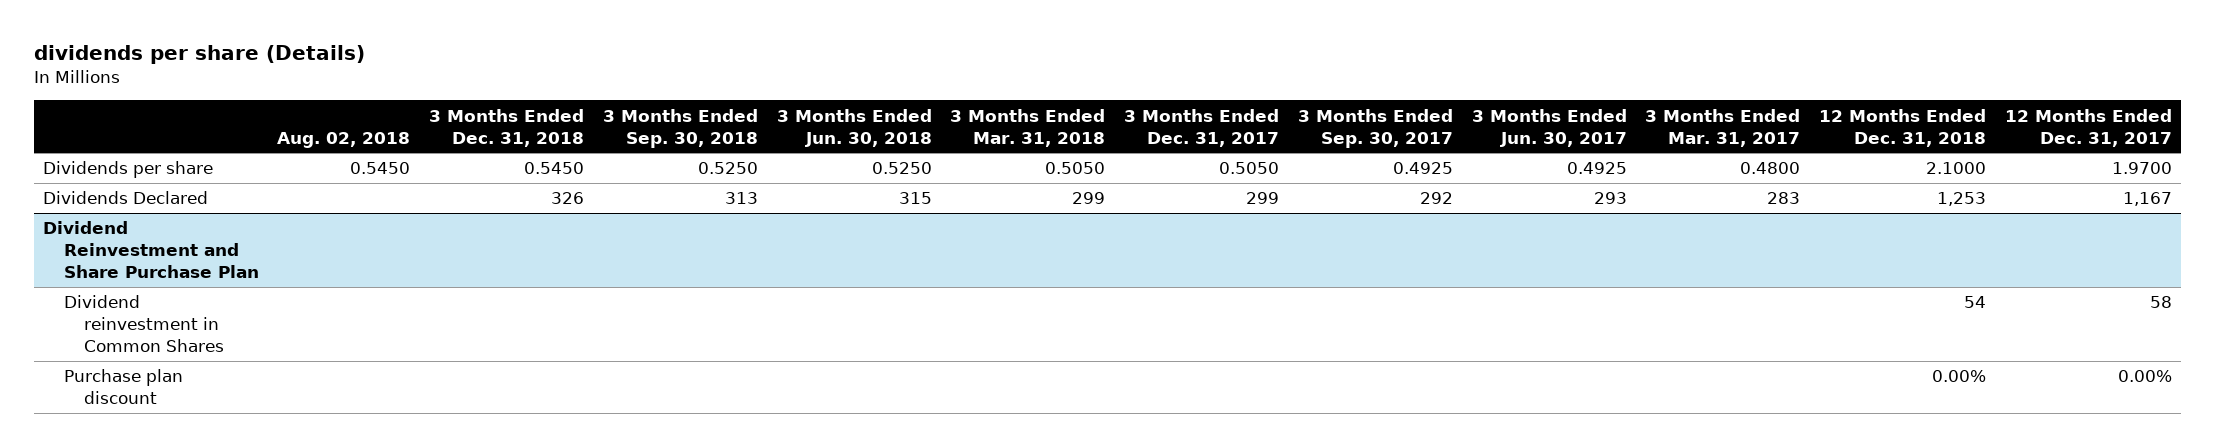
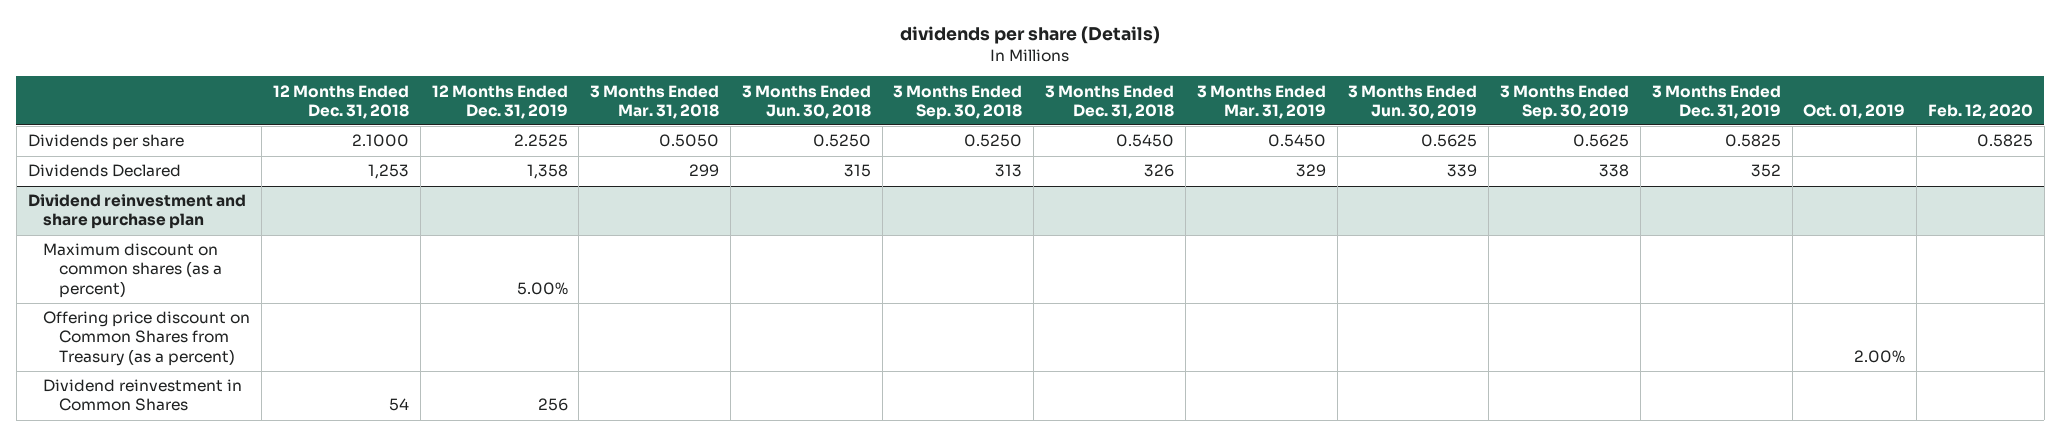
[277,131,411,148] Aug. 02, 2018 -> none
[1124,108,1280,147] 3 Months Ended Dec. 31, 2017 -> none
[1297,108,1453,148] 3 Months Ended Sep. 30, 2017 -> none
[1471,108,1627,147] 3 Months Ended Jun. 30, 2017 -> none
[1645,108,1801,147] 3 Months Ended Mar. 31, 2017 -> none
[2004,108,2172,147] 12 Months Ended Dec. 31, 2017 -> none
none -> [431,84,568,119] 12 Months Ended Dec. 31, 2019
none -> [1196,84,1326,119] 3 Months Ended Mar. 31, 2019
none -> [1348,84,1478,119] 3 Months Ended Jun. 30, 2019
none -> [1500,84,1630,120] 3 Months Ended Sep. 30, 2019
none -> [1651,84,1781,119] 3 Months Ended Dec. 31, 2019
none -> [1803,103,1906,119] Oct. 01, 2019
none -> [1927,103,2033,119] Feb. 12, 2020
[43,221,259,279] Dividend Reinvestment and Share Purchase Plan -> [27,194,246,230] Dividend reinvestment and share purchase plan
none -> [43,243,222,298] Maximum discount on common shares (as a percent)
none -> [43,311,251,366] Offering price discount on Common Shares from Treasury (as a percent)
[63,369,183,405] Purchase plan discount -> none

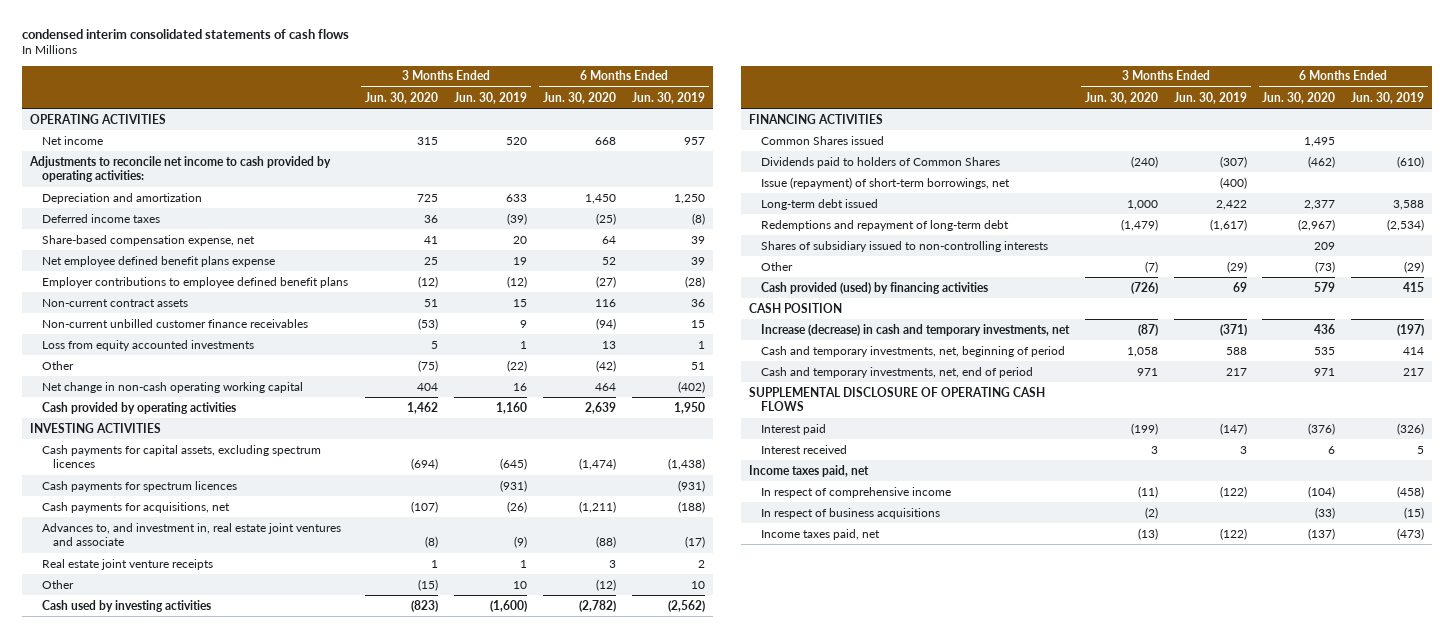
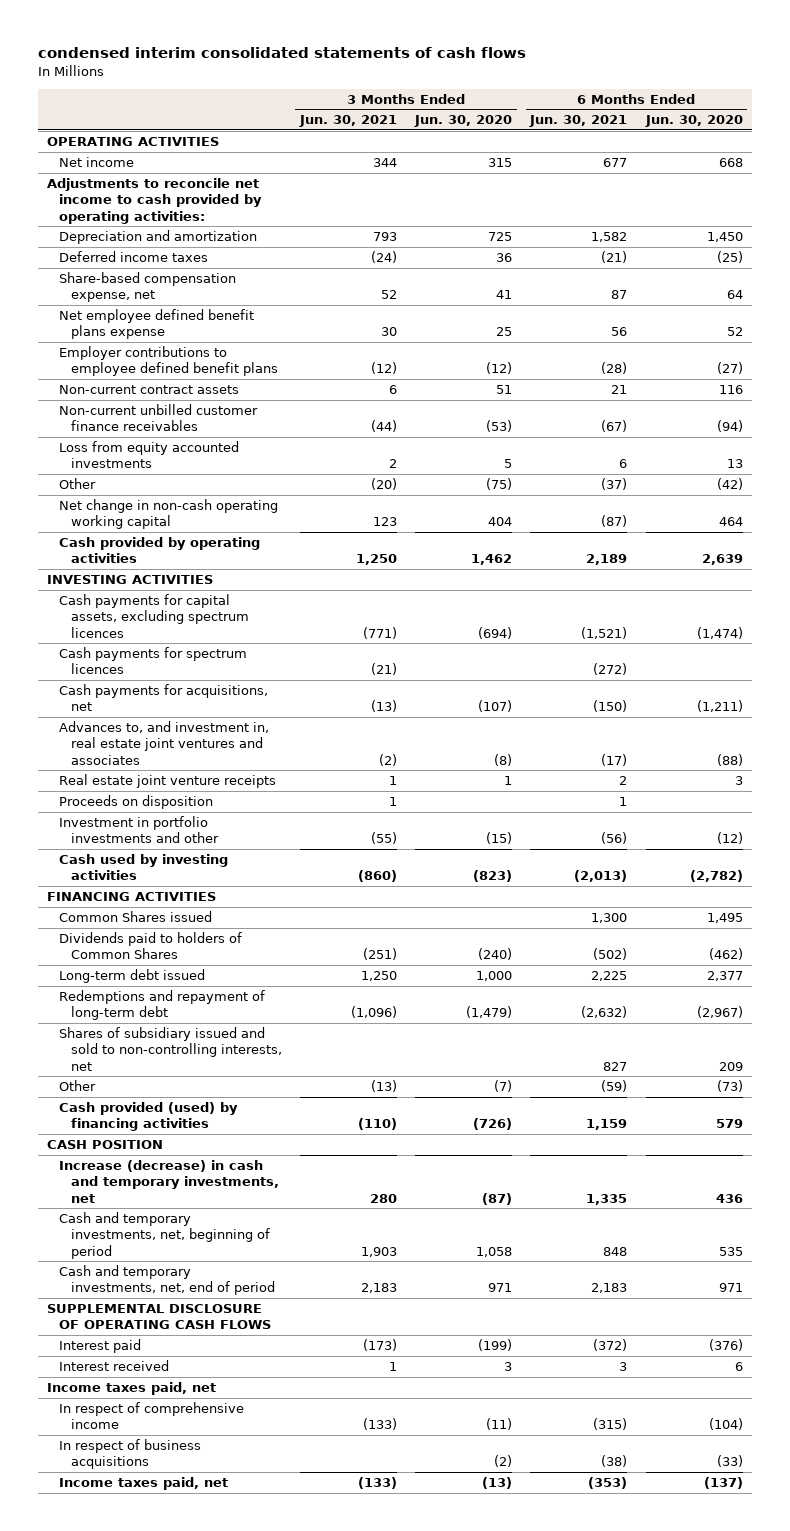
[454,91,528,104] Jun. 30, 2019 -> none
[631,91,705,104] Jun. 30, 2019 -> none
none -> [298,115,397,128] Jun. 30, 2021
none -> [529,115,628,128] Jun. 30, 2021
[41,522,341,547] Advances to, and investment in, real estate joint ventures and associate -> [59,720,270,765] Advances to, and investment in, real estate joint ventures and associates
none -> [59,794,214,809] Proceeds on disposition
[41,579,74,589] Other -> [59,815,219,844] Investment in portfolio investments and other
[760,176,1010,189] Issue (repayment) of short-term borrowings, net -> none
[760,240,1048,252] Shares of subsidiary issued to non-controlling interests -> [59,1026,282,1071] Shares of subsidiary issued and sold to non-controlling interests, net

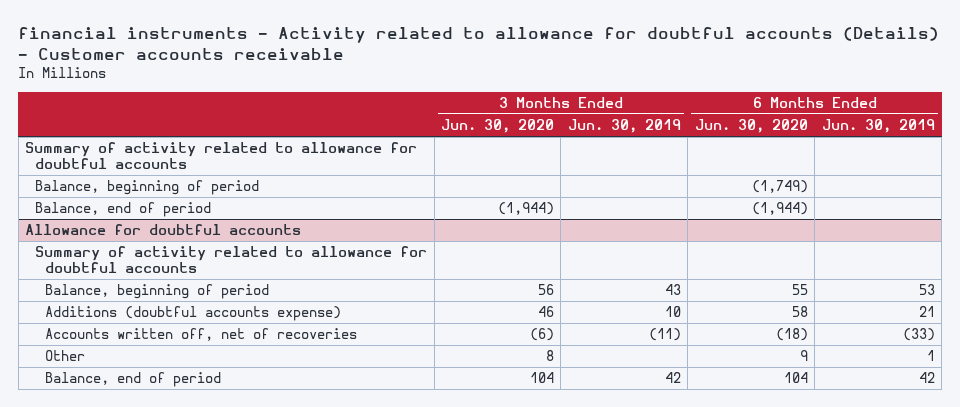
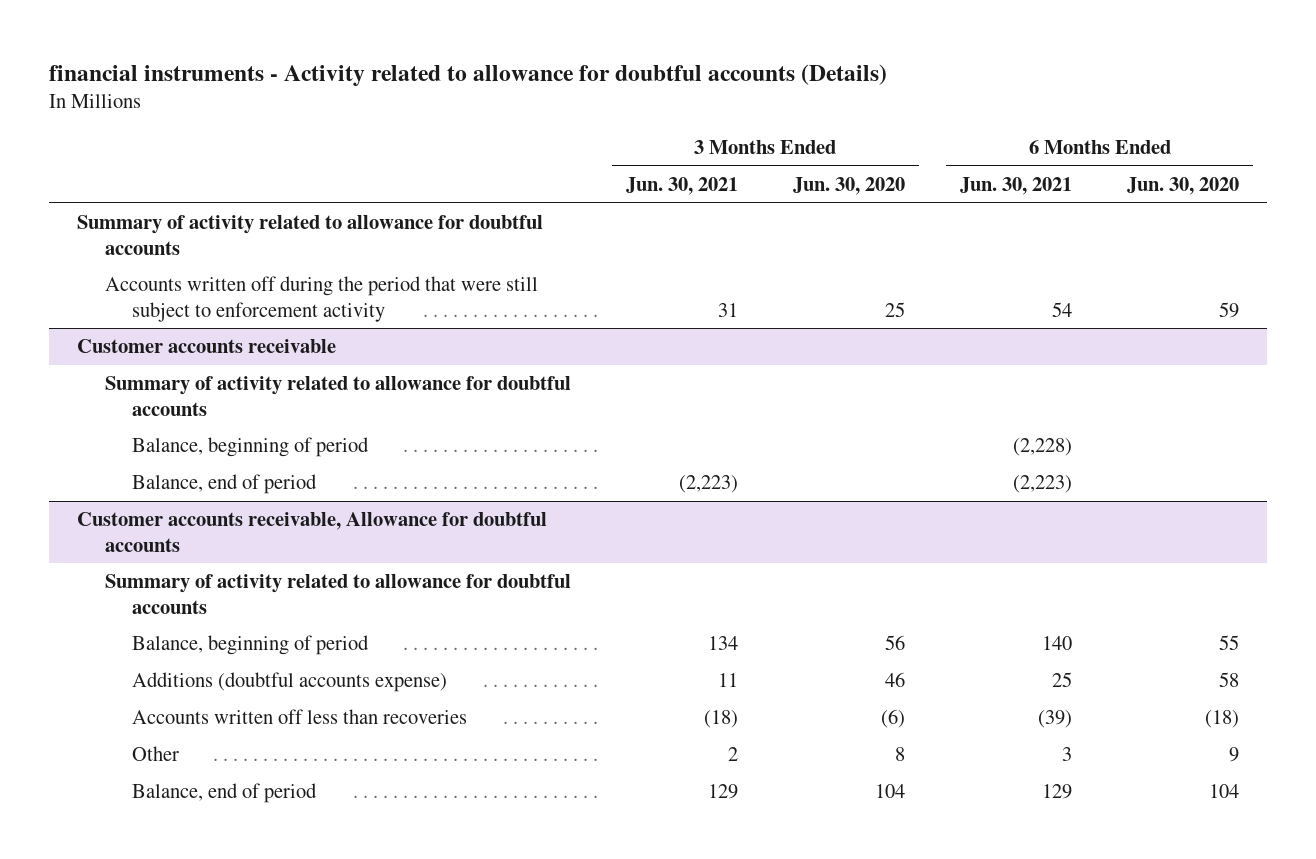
[18,27,940,61] financial instruments - Activity related to allowance for doubtful accounts (Details) - Customer accounts receivable -> [49,63,888,86] financial instruments - Activity related to allowance for doubtful accounts (Details)
[567,119,681,134] Jun. 30, 2019 -> none
[821,119,935,134] Jun. 30, 2019 -> none
none -> [625,177,738,196] Jun. 30, 2021
none -> [959,177,1072,196] Jun. 30, 2021
[35,180,260,196] Balance, beginning of period -> none
[35,202,212,218] Balance, end of period -> none
none -> [104,276,538,322] Accounts written off during the period that were still subject to enforcement activity
[25,224,302,236] Allowance for doubtful accounts -> [76,339,336,354] Customer accounts receivable
none -> [132,437,370,458] Balance, beginning of period
none -> [132,474,318,495] Balance, end of period
none -> [76,512,547,552] Customer accounts receivable, Allowance for doubtful accounts
none -> [104,574,571,614] Summary of activity related to allowance for doubtful accounts
[45,328,358,342] Accounts written off, net of recoveries -> [132,709,468,725] Accounts written off less than recoveries

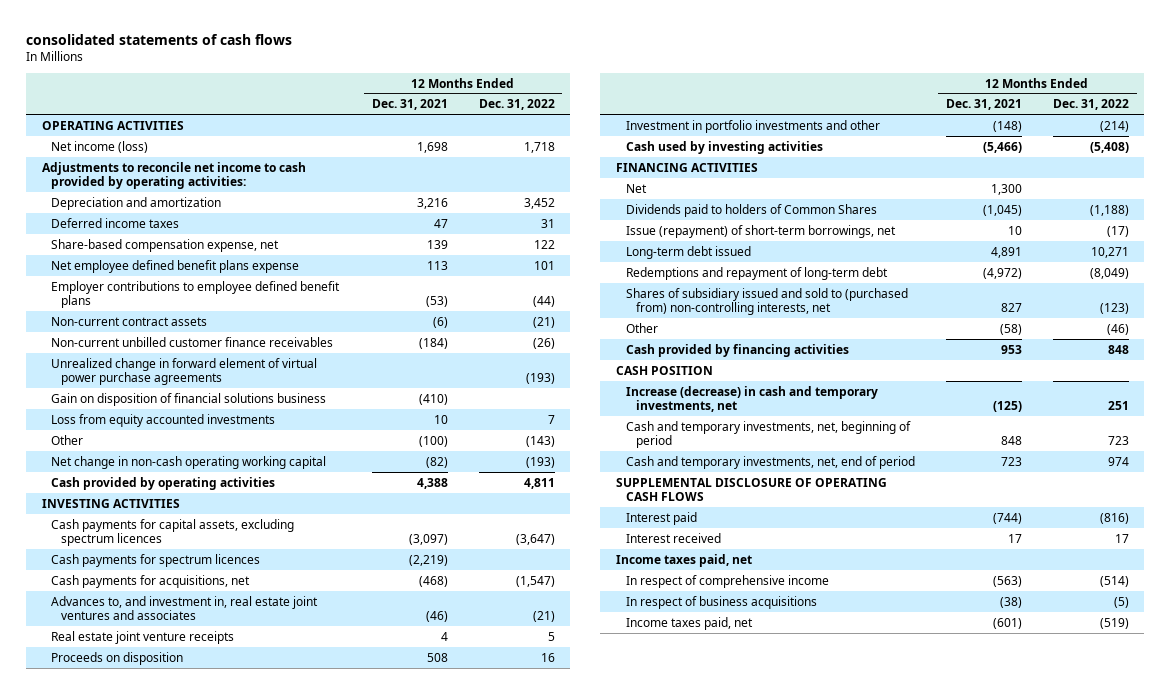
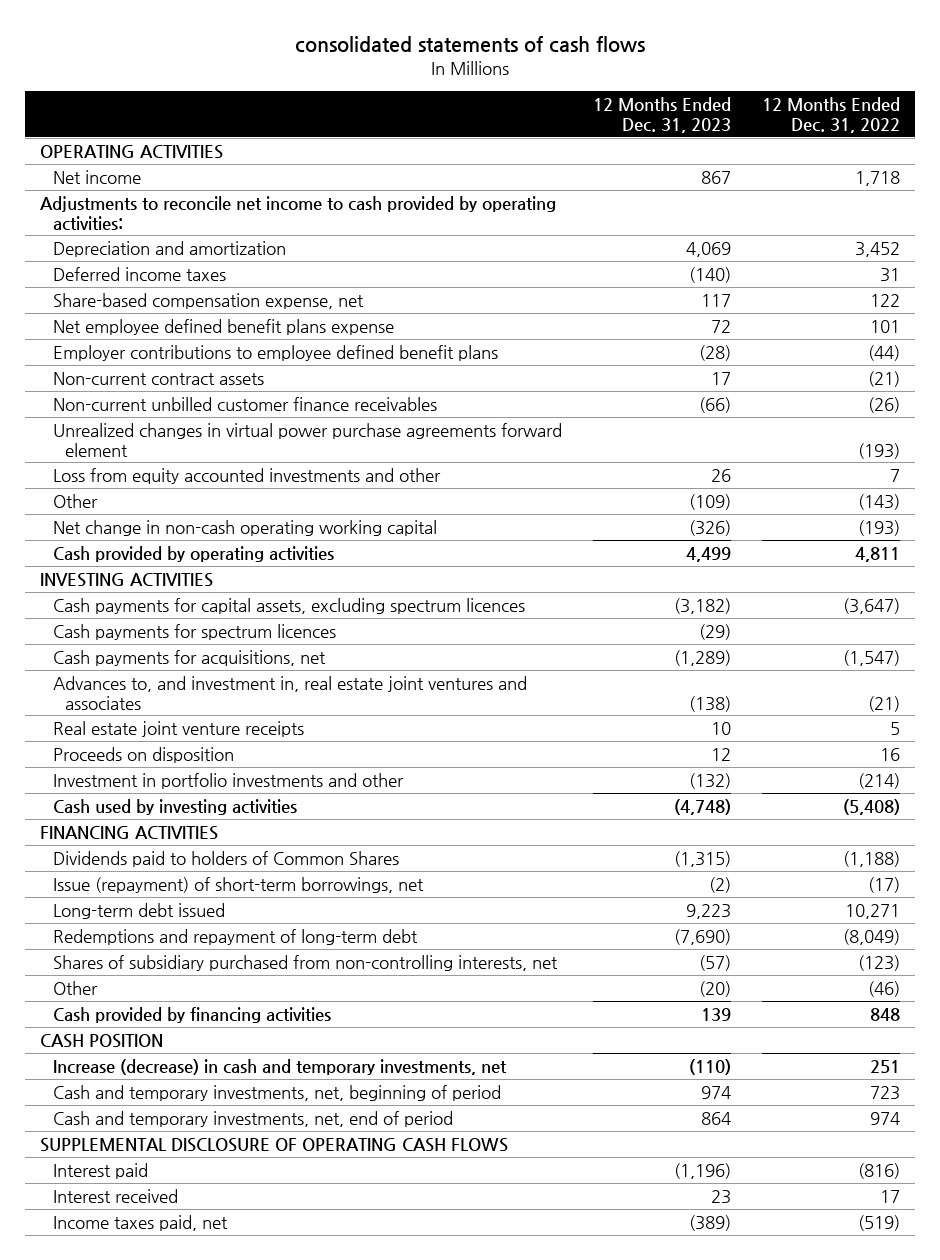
[371,99,448,111] Dec. 31, 2021 -> none
none -> [592,96,731,133] 12 Months Ended Dec. 31, 2023
[51,140,149,153] Net income (loss) -> [52,169,141,184] Net income
[51,392,327,406] Gain on disposition of financial solutions business -> none
[51,357,318,386] Unrealized change in forward element of virtual power purchase agreements -> [52,422,562,457] Unrealized changes in virtual power purchase agreements forward element
[51,413,276,427] Loss from equity accounted investments -> [52,467,441,484] Loss from equity accounted investments and other
[625,183,647,193] Net -> none
[625,287,908,316] Shares of subsidiary issued and sold to (purchased from) non-controlling interests, net -> [52,954,558,971] Shares of subsidiary purchased from non-controlling interests, net
[615,553,752,567] Income taxes paid, net -> none
[625,574,829,588] In respect of comprehensive income -> none
[625,595,817,609] In respect of business acquisitions -> none

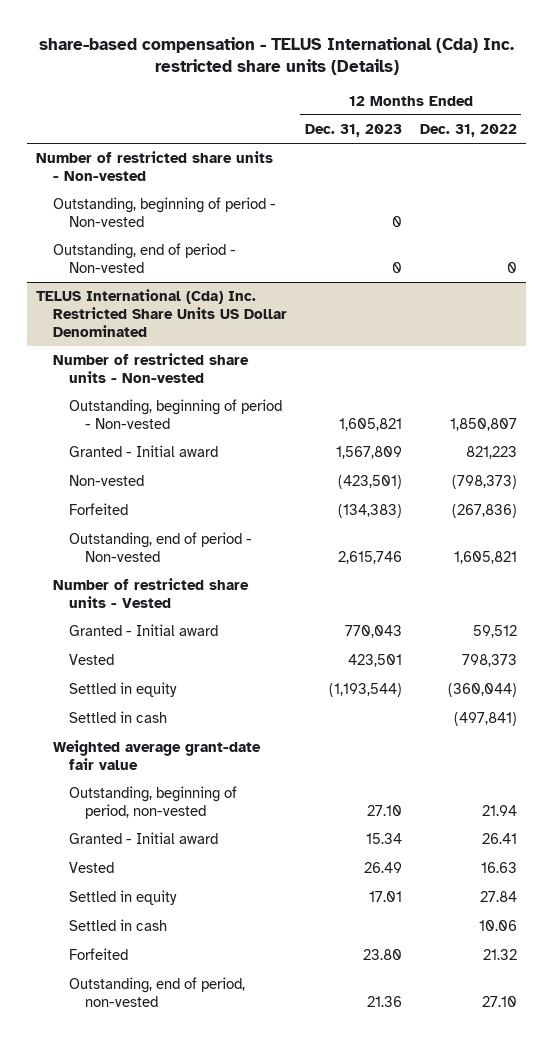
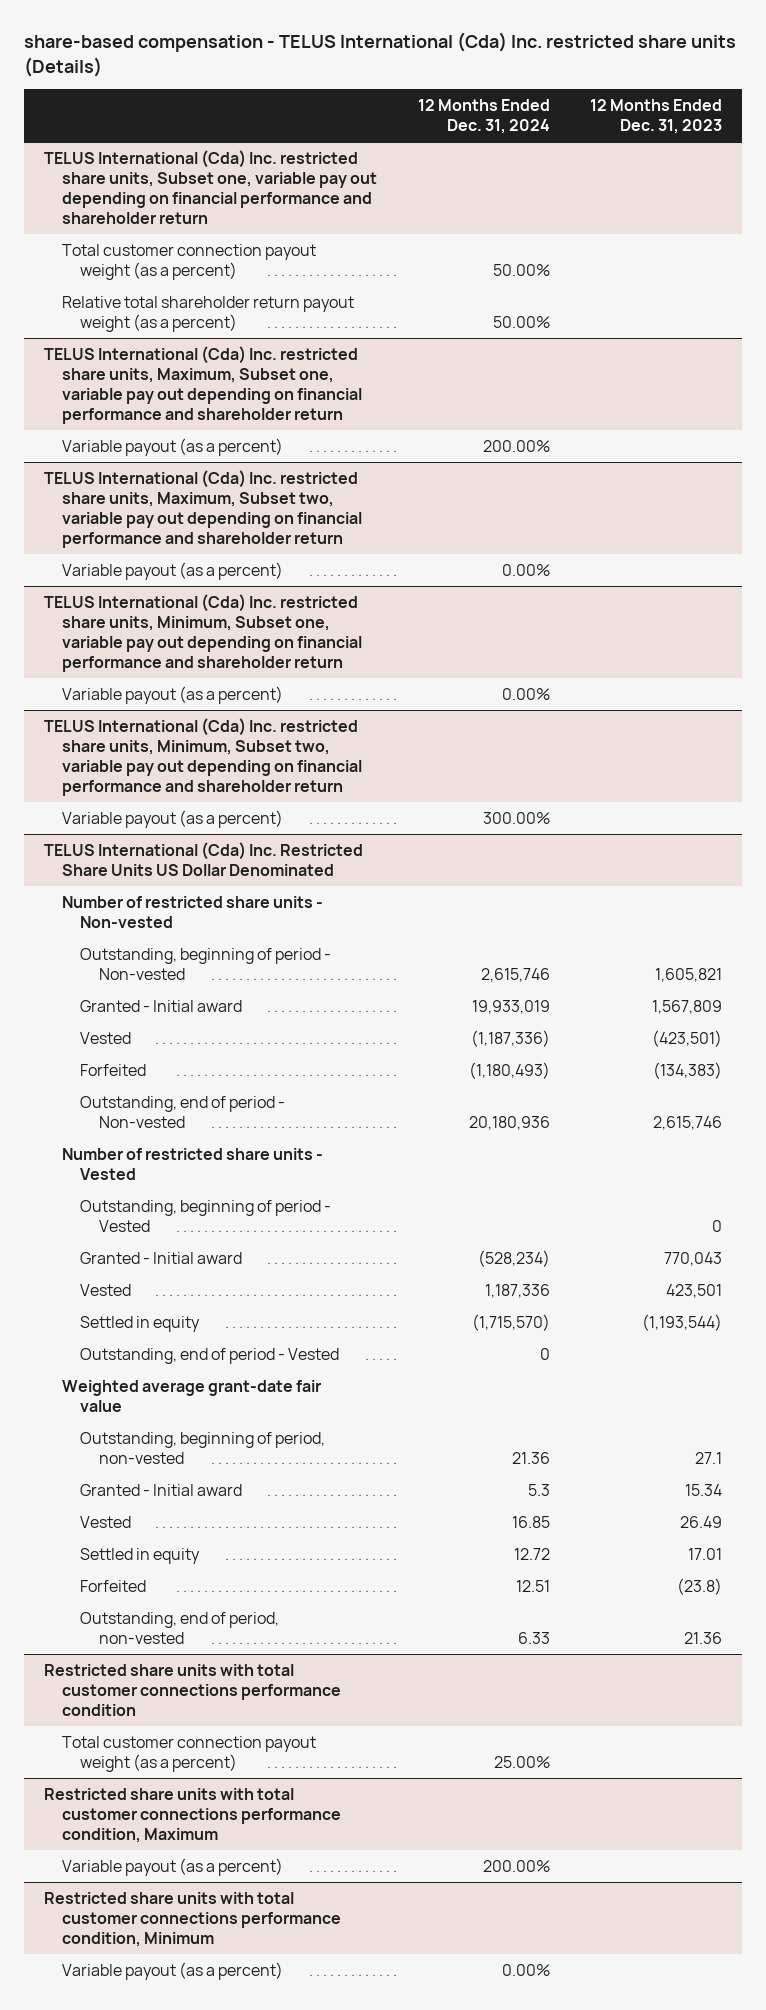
[419,124,517,138] Dec. 31, 2022 -> none
none -> [417,98,550,134] 12 Months Ended Dec. 31, 2024
[36,151,274,182] Number of restricted share units - Non-vested -> none
[52,197,276,228] Outstanding, beginning of period - Non-vested -> none
[52,243,236,274] Outstanding, end of period - Non-vested -> none
none -> [43,149,378,225] TELUS International (Cda) Inc. restricted share units, Subset one, variable pay out depending on financial performance and shareholder return
none -> [62,243,317,281] Total customer connection payout weight (as a percent)
none -> [62,295,355,333] Relative total shareholder return payout weight (as a percent)
none -> [43,345,363,425] TELUS International (Cda) Inc. restricted share units, Maximum, Subset one, variable pay out depending on financial performance and shareholder return
none -> [62,437,284,456] Variable payout (as a percent)
none -> [43,469,363,549] TELUS International (Cda) Inc. restricted share units, Maximum, Subset two, variable pay out depending on financial performance and shareholder return
none -> [62,561,284,580] Variable payout (as a percent)
none -> [43,593,363,673] TELUS International (Cda) Inc. restricted share units, Minimum, Subset one, variable pay out depending on financial performance and shareholder return
none -> [62,685,284,704] Variable payout (as a percent)
none -> [43,717,363,797] TELUS International (Cda) Inc. restricted share units, Minimum, Subset two, variable pay out depending on financial performance and shareholder return
none -> [62,809,284,828] Variable payout (as a percent)
[68,475,144,487] Non-vested -> [80,1031,132,1044] Vested
none -> [80,1199,332,1233] Outstanding, beginning of period - Vested
[68,711,167,724] Settled in cash -> none
none -> [80,1347,340,1364] Outstanding, end of period - Vested
[366,805,402,817] 27.10 -> [694,1452,722,1465] 27.1
[68,919,167,932] Settled in cash -> none
[362,949,402,961] 23.80 -> [676,1577,722,1595] (23.8)
none -> [43,1663,342,1717] Restricted share units with total customer connections performance condition
none -> [62,1735,317,1773] Total customer connection payout weight (as a percent)
none -> [43,1787,342,1844] Restricted share units with total customer connections performance condition, Maximum
none -> [62,1857,284,1876] Variable payout (as a percent)
none -> [43,1891,342,1948] Restricted share units with total customer connections performance condition, Minimum
none -> [62,1961,284,1980] Variable payout (as a percent)

